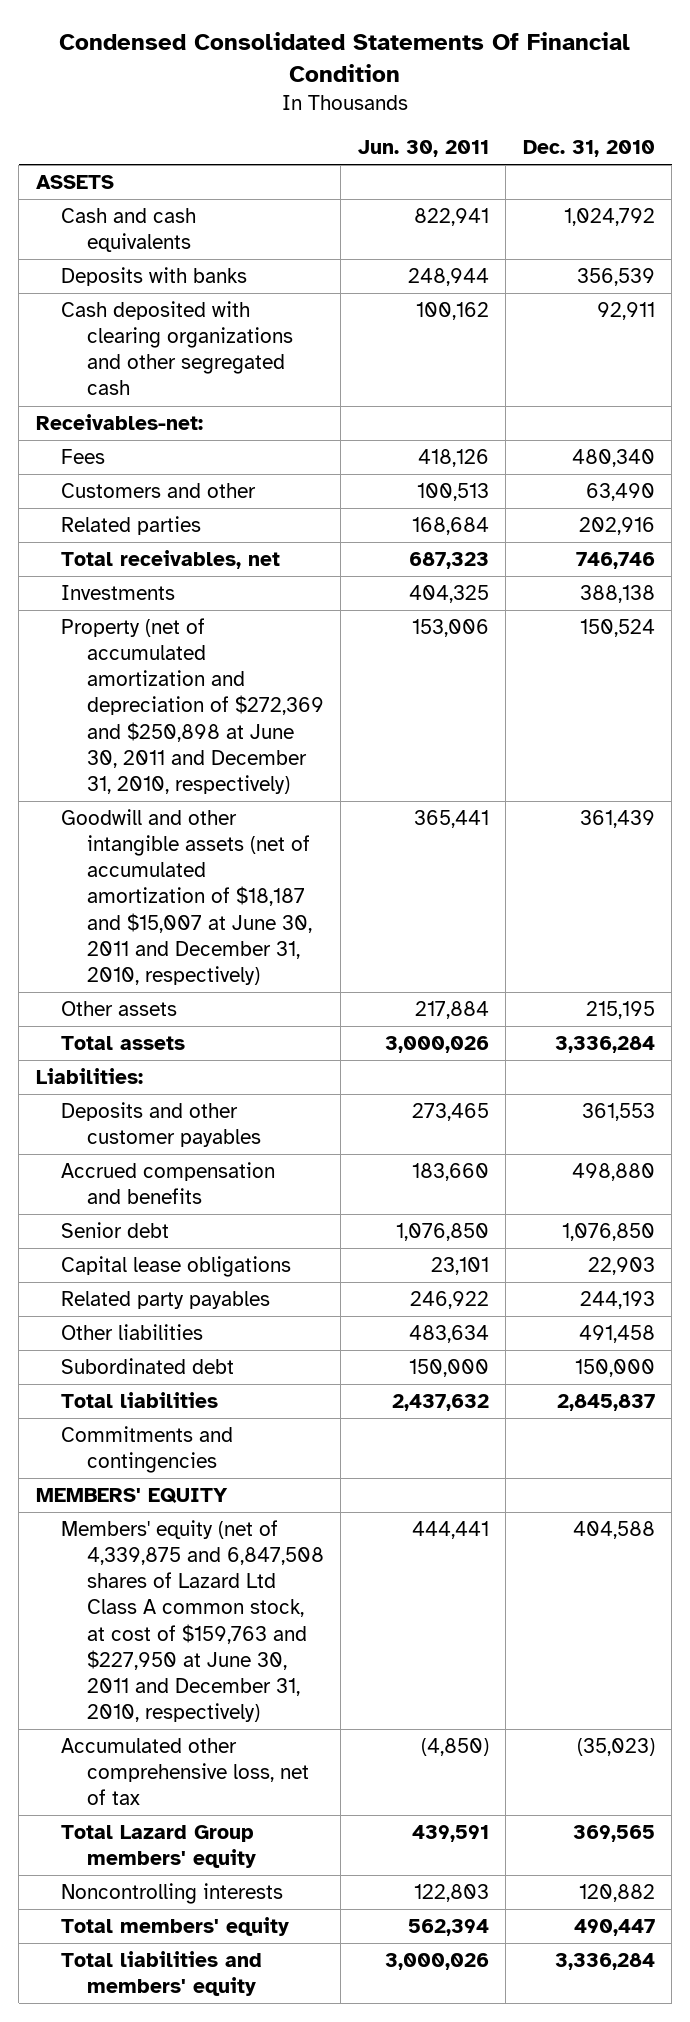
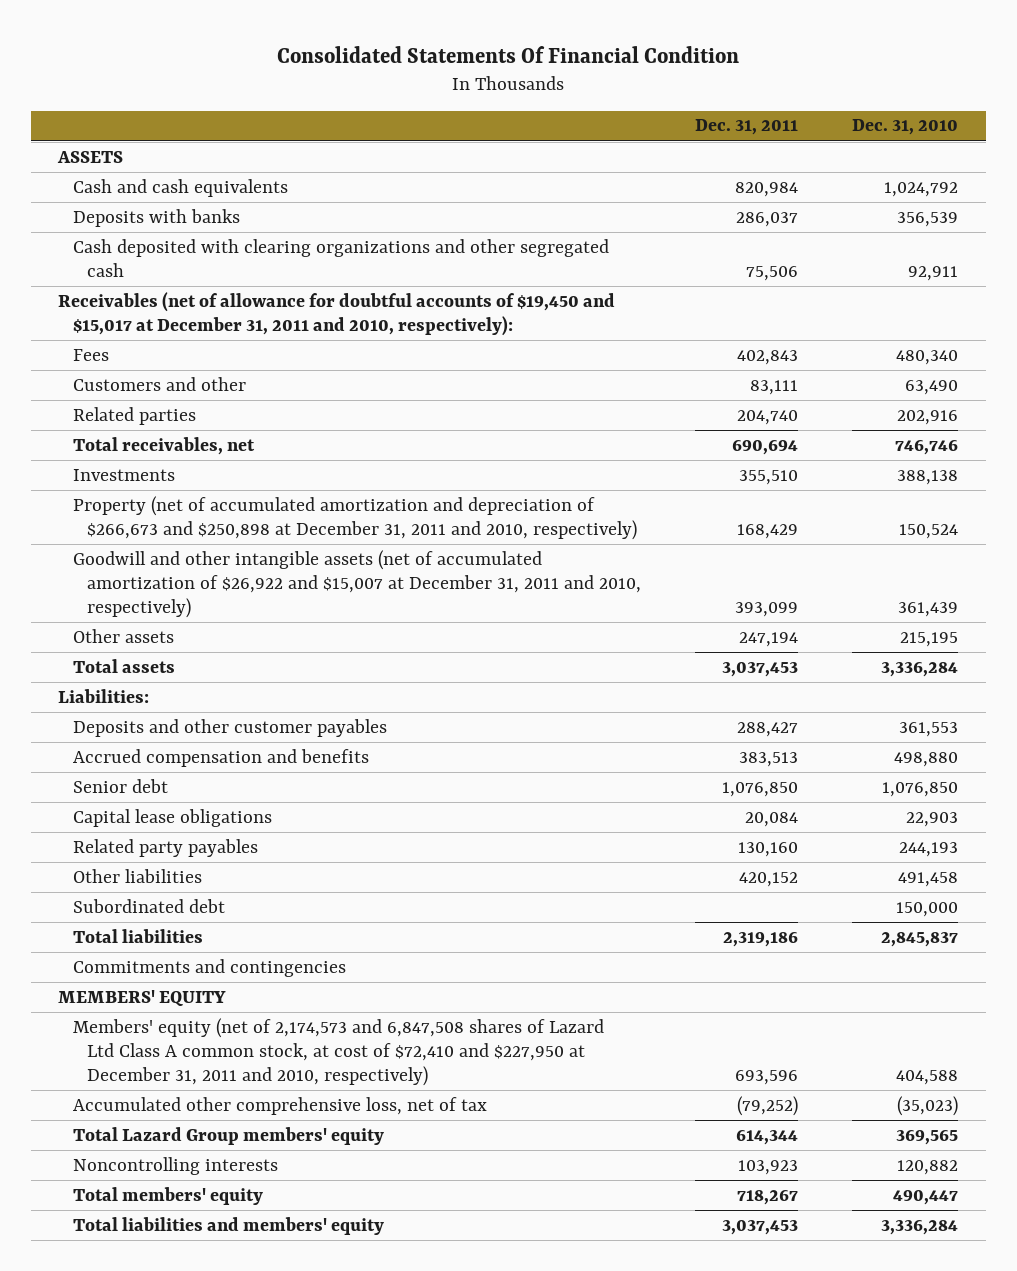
[59,32,631,83] Condensed Consolidated Statements Of Financial Condition -> [277,45,740,63] Consolidated Statements Of Financial Condition
[357,140,489,158] Jun. 30, 2011 -> none
none -> [695,119,799,136] Dec. 31, 2011
[35,414,203,431] Receivables-net: -> [58,291,616,336] Receivables (net of allowance for doubtful accounts of $19,450 and $15,017 at December 31, 2011 and 2010, respectively):
[61,618,325,794] Property (net of accumulated amortization and depreciation of $272,369 and $250,898 at June 30, 2011 and December 31, 2010, respectively) -> [72,495,638,540] Property (net of accumulated amortization and depreciation of $266,673 and $250,898 at December 31, 2011 and 2010, respectively)
[61,809,313,985] Goodwill and other intangible assets (net of accumulated amortization of $18,187 and $15,007 at June 30, 2011 and December 31, 2010, respectively) -> [72,549,642,619] Goodwill and other intangible assets (net of accumulated amortization of $26,922 and $15,007 at December 31, 2011 and 2010, respectively)
[61,1520,325,1723] Members' equity (net of 4,339,875 and 6,847,508 shares of Lazard Ltd Class A common stock, at cost of $159,763 and $227,950 at June 30, 2011 and December 31, 2010, respectively) -> [72,1017,604,1087] Members' equity (net of 2,174,573 and 6,847,508 shares of Lazard Ltd Class A common stock, at cost of $72,410 and $227,950 at December 31, 2011 and 2010, respectively)

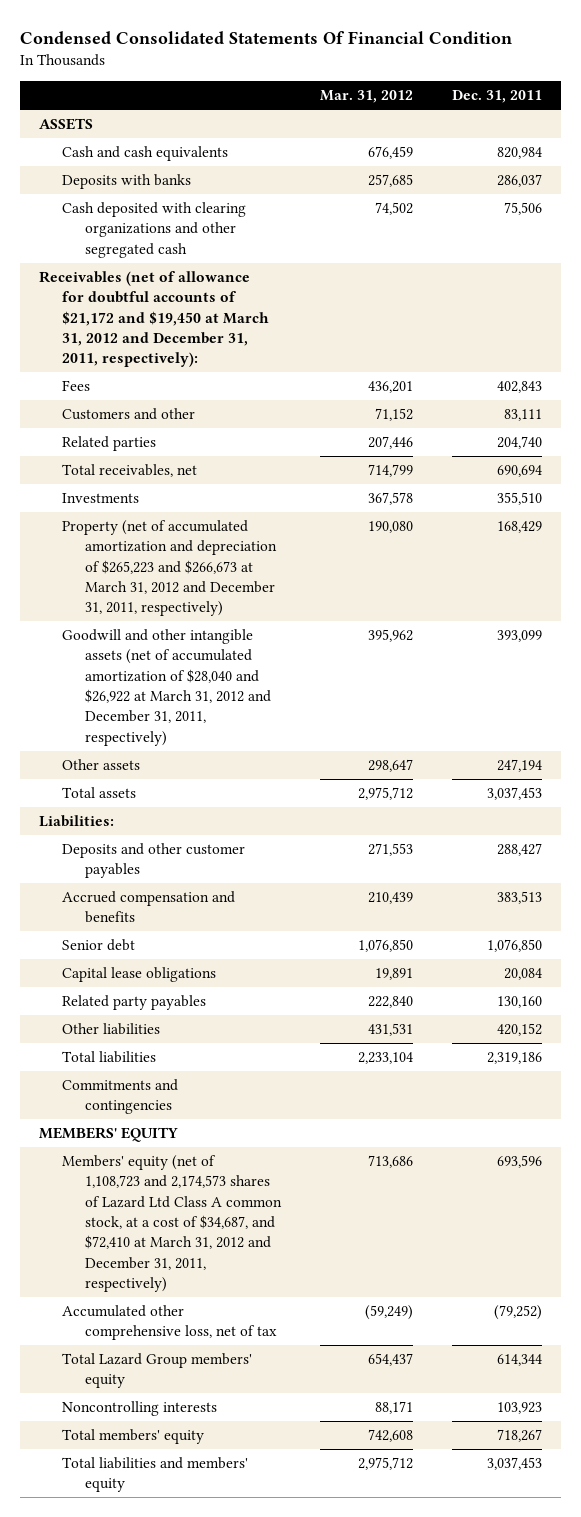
[277,45,740,63] Consolidated Statements Of Financial Condition -> [19,31,512,45] Condensed Consolidated Statements Of Financial Condition
[852,119,959,136] Dec. 31, 2010 -> none
none -> [320,90,414,104] Mar. 31, 2012
[58,291,616,336] Receivables (net of allowance for doubtful accounts of $19,450 and $15,017 at December 31, 2011 and 2010, respectively): -> [39,271,270,368] Receivables (net of allowance for doubtful accounts of $21,172 and $19,450 at March 31, 2012 and December 31, 2011, respectively):
[72,495,638,540] Property (net of accumulated amortization and depreciation of $266,673 and $250,898 at December 31, 2011 and 2010, respectively) -> [62,520,278,617] Property (net of accumulated amortization and depreciation of $265,223 and $266,673 at March 31, 2012 and December 31, 2011, respectively)
[72,549,642,619] Goodwill and other intangible assets (net of accumulated amortization of $26,922 and $15,007 at December 31, 2011 and 2010, respectively) -> [62,629,272,746] Goodwill and other intangible assets (net of accumulated amortization of $28,040 and $26,922 at March 31, 2012 and December 31, 2011, respectively)
[72,898,225,913] Subordinated debt -> none
[72,1017,604,1087] Members' equity (net of 2,174,573 and 6,847,508 shares of Lazard Ltd Class A common stock, at cost of $72,410 and $227,950 at December 31, 2011 and 2010, respectively) -> [62,1155,283,1292] Members' equity (net of 1,108,723 and 2,174,573 shares of Lazard Ltd Class A common stock, at a cost of $34,687, and $72,410 at March 31, 2012 and December 31, 2011, respectively)

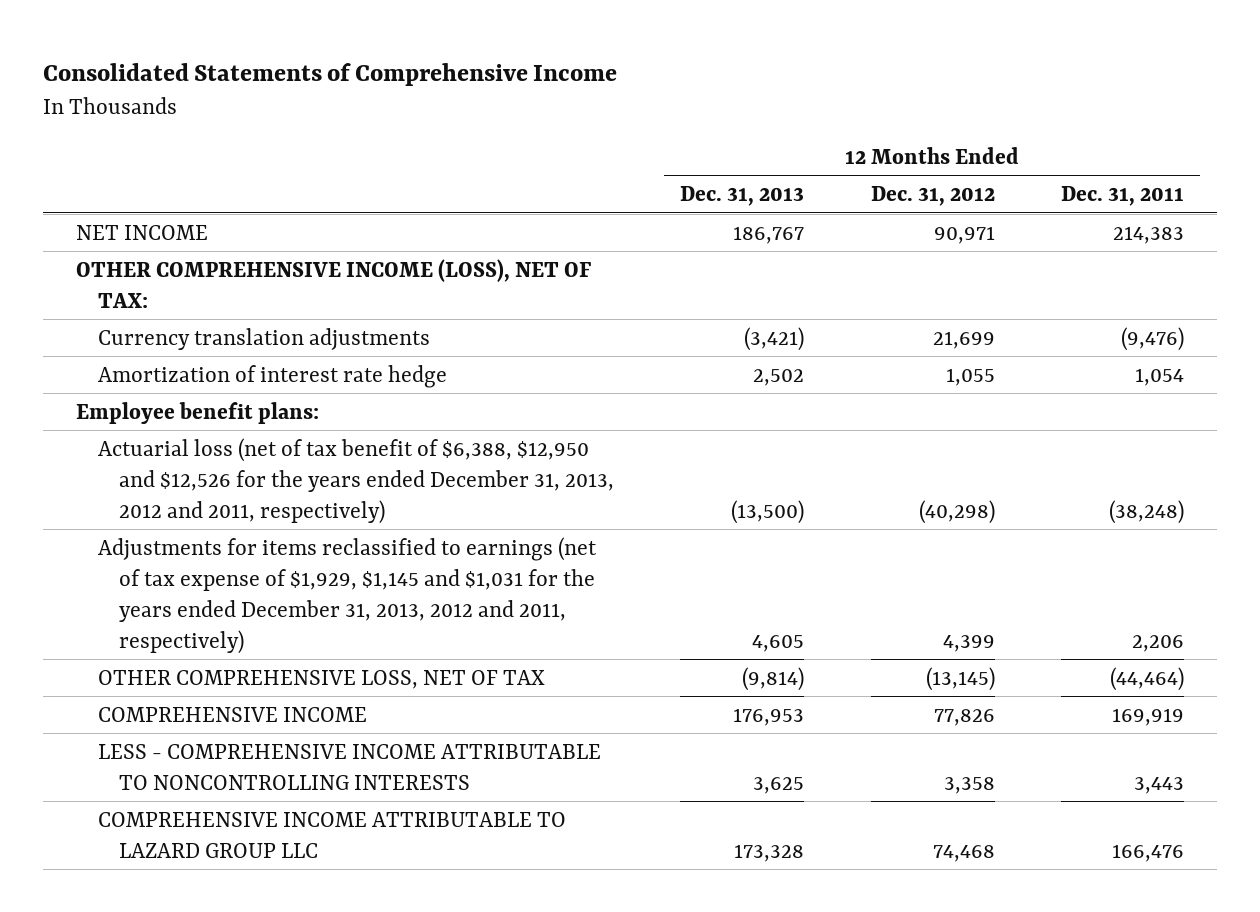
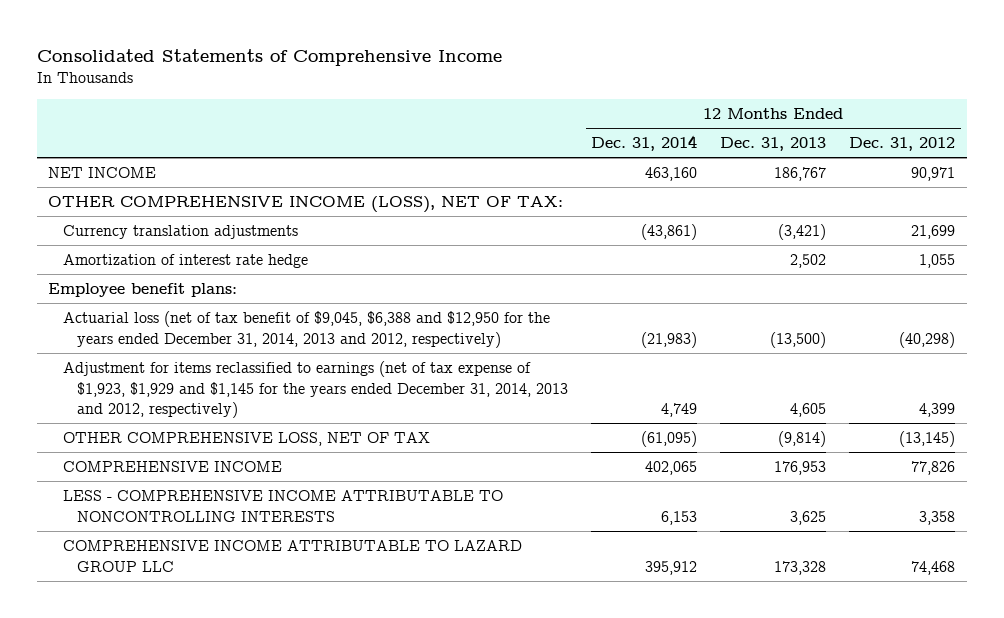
[1060,185,1184,206] Dec. 31, 2011 -> none
none -> [591,135,698,152] Dec. 31, 2014
[97,437,615,524] Actuarial loss (net of tax benefit of $6,388, $12,950 and $12,526 for the years ended December 31, 2013, 2012 and 2011, respectively) -> [62,311,550,348] Actuarial loss (net of tax benefit of $9,045, $6,388 and $12,950 for the years ended December 31, 2014, 2013 and 2012, respectively)
[97,536,597,654] Adjustments for items reclassified to earnings (net of tax expense of $1,929, $1,145 and $1,031 for the years ended December 31, 2013, 2012 and 2011, respectively) -> [62,361,569,418] Adjustment for items reclassified to earnings (net of tax expense of $1,923, $1,929 and $1,145 for the years ended December 31, 2014, 2013 and 2012, respectively)

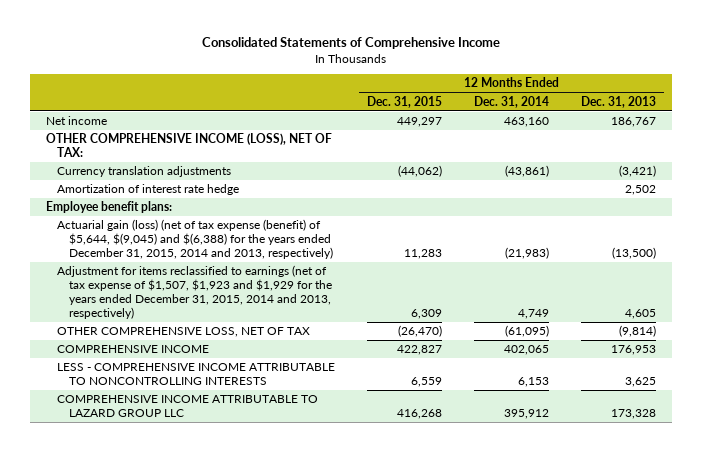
[849,137,956,152] Dec. 31, 2012 -> none
none -> [367,95,443,108] Dec. 31, 2015
[48,167,157,179] NET INCOME -> [45,116,107,126] Net income
[62,311,550,348] Actuarial loss (net of tax benefit of $9,045, $6,388 and $12,950 for the years ended December 31, 2014, 2013 and 2012, respectively) -> [57,219,333,260] Actuarial gain (loss) (net of tax expense (benefit) of $5,644, $(9,045) and $(6,388) for the years ended December 31, 2015, 2014 and 2013, respectively)
[62,361,569,418] Adjustment for items reclassified to earnings (net of tax expense of $1,923, $1,929 and $1,145 for the years ended December 31, 2014, 2013 and 2012, respectively) -> [57,265,332,319] Adjustment for items reclassified to earnings (net of tax expense of $1,507, $1,923 and $1,929 for the years ended December 31, 2015, 2014 and 2013, respectively)

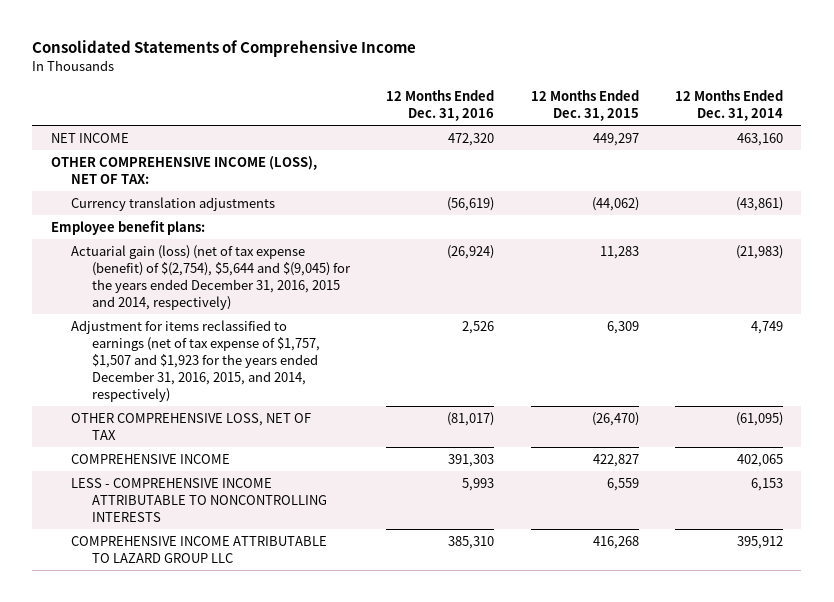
[581,95,657,108] Dec. 31, 2013 -> none
none -> [386,89,495,121] 12 Months Ended Dec. 31, 2016
[45,116,107,126] Net income -> [50,133,129,144] NET INCOME
[57,184,240,196] Amortization of interest rate hedge -> none
[57,219,333,260] Actuarial gain (loss) (net of tax expense (benefit) of $5,644, $(9,045) and $(6,388) for the years ended December 31, 2015, 2014 and 2013, respectively) -> [71,245,351,310] Actuarial gain (loss) (net of tax expense (benefit) of $(2,754), $5,644 and $(9,045) for the years ended December 31, 2016, 2015 and 2014, respectively)
[57,265,332,319] Adjustment for items reclassified to earnings (net of tax expense of $1,507, $1,923 and $1,929 for the years ended December 31, 2015, 2014 and 2013, respectively) -> [71,320,320,402] Adjustment for items reclassified to earnings (net of tax expense of $1,757, $1,507 and $1,923 for the years ended December 31, 2016, 2015, and 2014, respectively)

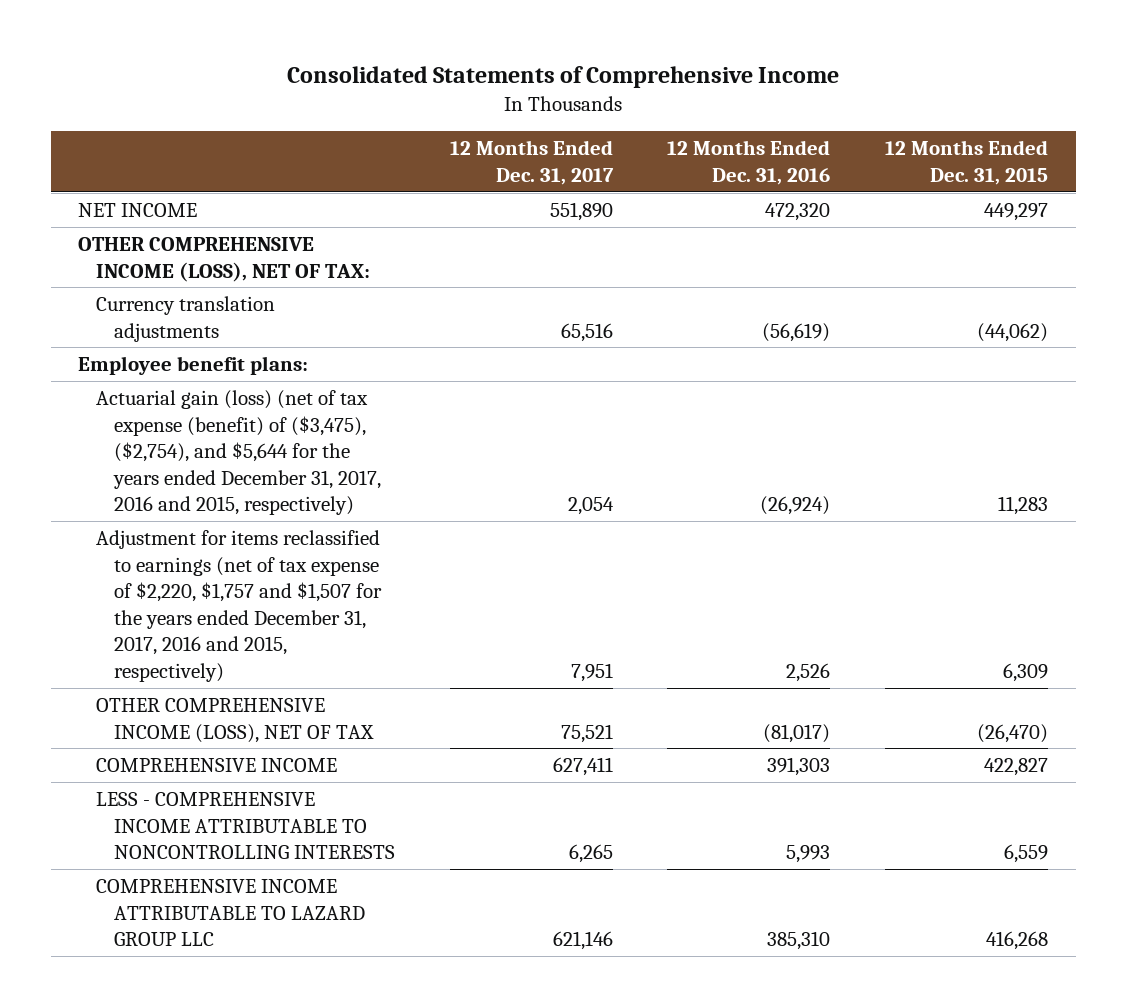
[675,89,784,121] 12 Months Ended Dec. 31, 2014 -> none
none -> [449,140,614,185] 12 Months Ended Dec. 31, 2017
[71,245,351,310] Actuarial gain (loss) (net of tax expense (benefit) of $(2,754), $5,644 and $(9,045) for the years ended December 31, 2016, 2015 and 2014, respectively) -> [96,389,381,516] Actuarial gain (loss) (net of tax expense (benefit) of ($3,475), ($2,754), and $5,644 for the years ended December 31, 2017, 2016 and 2015, respectively)
[71,320,320,402] Adjustment for items reclassified to earnings (net of tax expense of $1,757, $1,507 and $1,923 for the years ended December 31, 2016, 2015, and 2014, respectively) -> [96,529,382,683] Adjustment for items reclassified to earnings (net of tax expense of $2,220, $1,757 and $1,507 for the years ended December 31, 2017, 2016 and 2015, respectively)
[71,413,312,440] OTHER COMPREHENSIVE LOSS, NET OF TAX -> [96,697,374,743] OTHER COMPREHENSIVE INCOME (LOSS), NET OF TAX

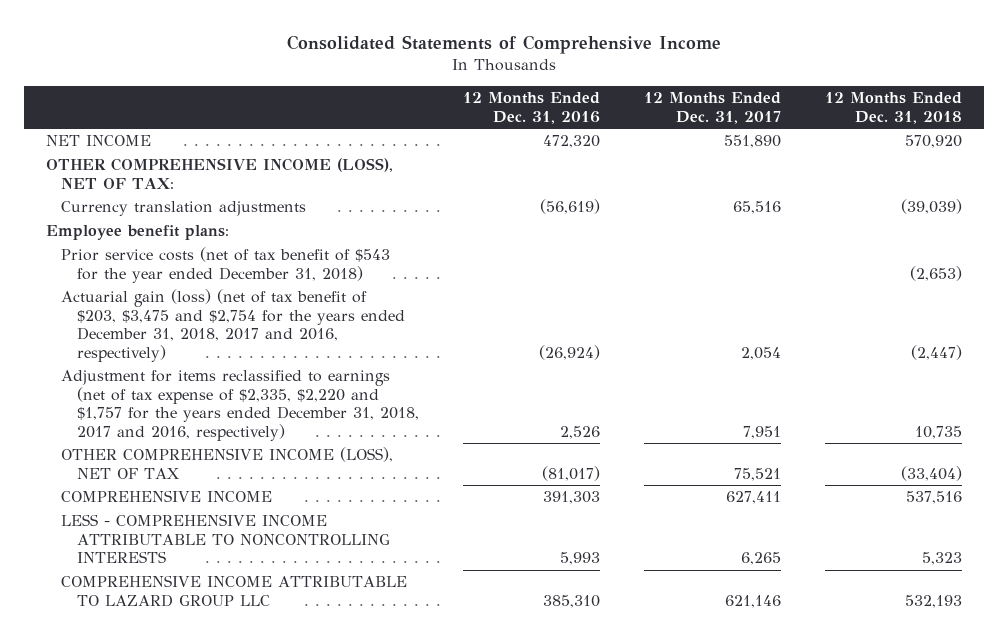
[885,140,1049,185] 12 Months Ended Dec. 31, 2015 -> none
none -> [824,92,962,124] 12 Months Ended Dec. 31, 2018
none -> [61,247,391,283] Prior service costs (net of tax benefit of $543 for the year ended December 31, 2018)
[96,389,381,516] Actuarial gain (loss) (net of tax expense (benefit) of ($3,475), ($2,754), and $5,644 for the years ended December 31, 2017, 2016 and 2015, respectively) -> [61,289,405,362] Actuarial gain (loss) (net of tax benefit of $203, $3,475 and $2,754 for the years ended December 31, 2018, 2017 and 2016, respectively)
[96,529,382,683] Adjustment for items reclassified to earnings (net of tax expense of $2,220, $1,757 and $1,507 for the years ended December 31, 2017, 2016 and 2015, respectively) -> [61,370,419,441] Adjustment for items reclassified to earnings (net of tax expense of $2,335, $2,220 and $1,757 for the years ended December 31, 2018, 2017 and 2016, respectively)

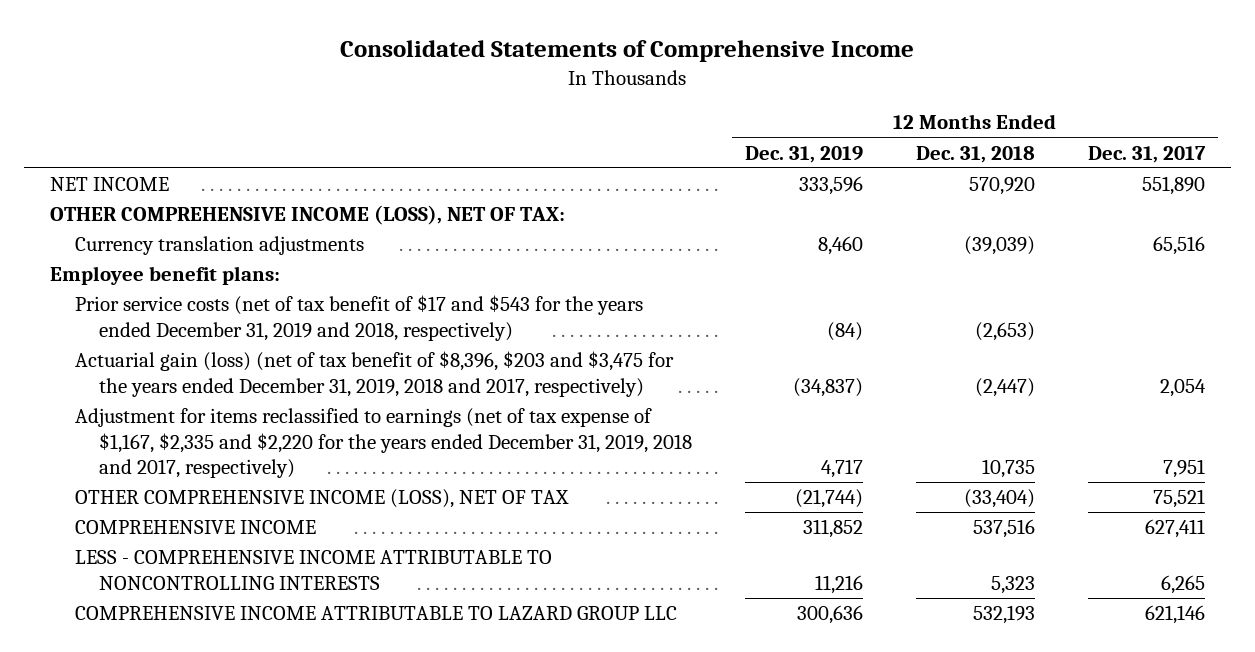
[462,92,600,124] 12 Months Ended Dec. 31, 2016 -> none
none -> [744,145,863,163] Dec. 31, 2019
[61,247,391,283] Prior service costs (net of tax benefit of $543 for the year ended December 31, 2018) -> [74,295,643,341] Prior service costs (net of tax benefit of $17 and $543 for the years ended December 31, 2019 and 2018, respectively)
[61,289,405,362] Actuarial gain (loss) (net of tax benefit of $203, $3,475 and $2,754 for the years ended December 31, 2018, 2017 and 2016, respectively) -> [74,351,674,397] Actuarial gain (loss) (net of tax benefit of $8,396, $203 and $3,475 for the years ended December 31, 2019, 2018 and 2017, respectively)
[61,370,419,441] Adjustment for items reclassified to earnings (net of tax expense of $2,335, $2,220 and $1,757 for the years ended December 31, 2018, 2017 and 2016, respectively) -> [74,408,692,478] Adjustment for items reclassified to earnings (net of tax expense of $1,167, $2,335 and $2,220 for the years ended December 31, 2019, 2018 and 2017, respectively)

